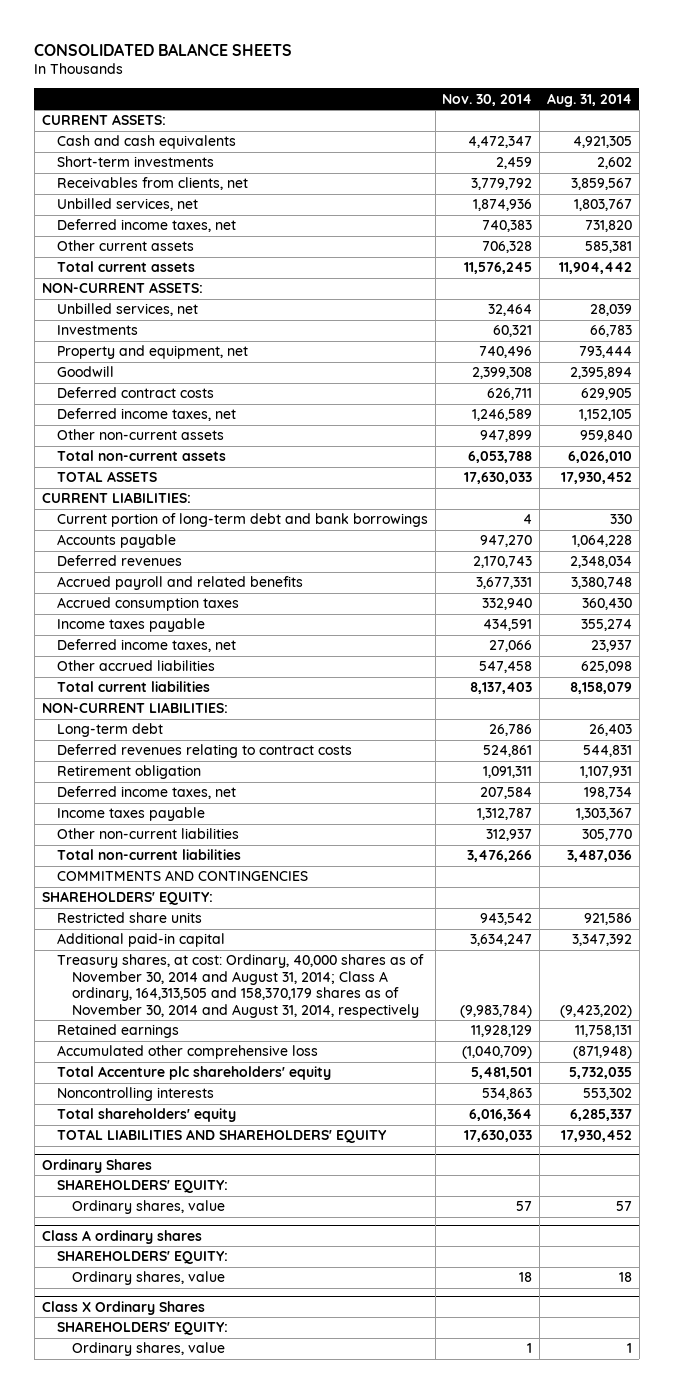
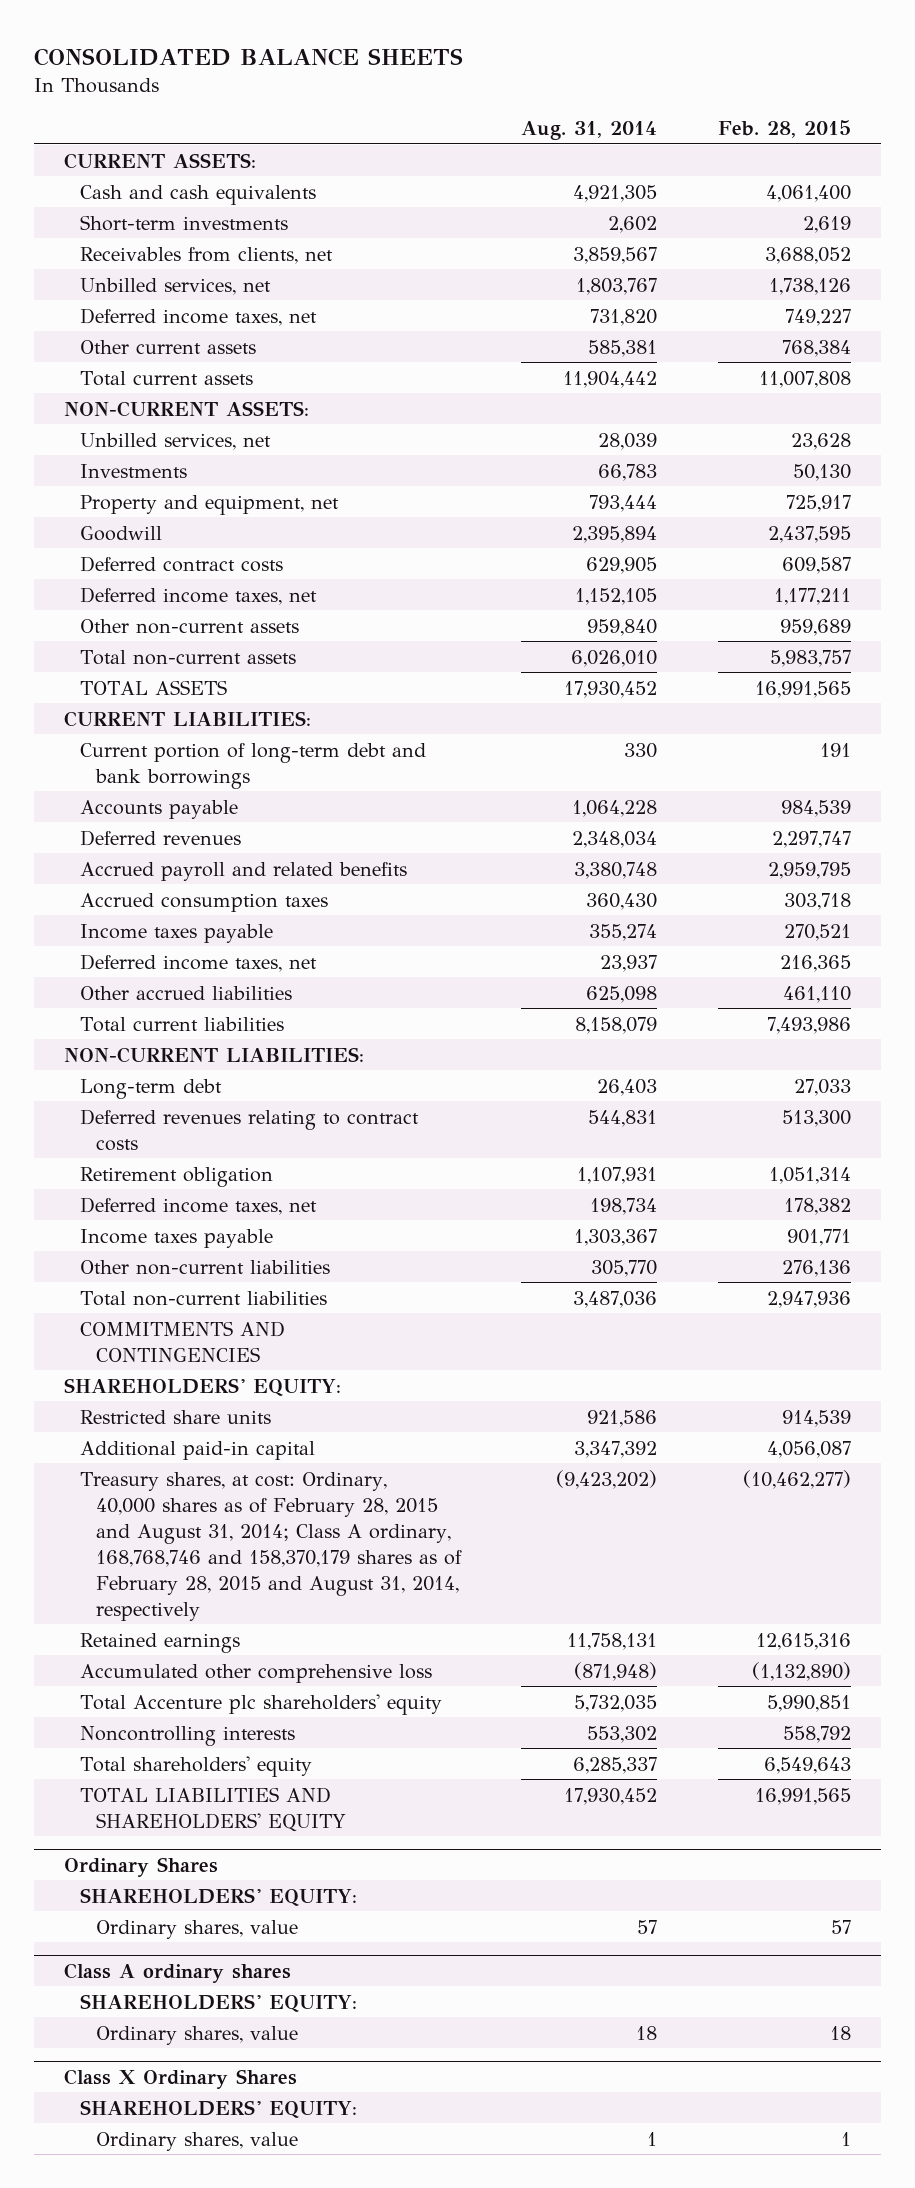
[442,93,533,106] Nov. 30, 2014 -> none
none -> [717,119,851,138] Feb. 28, 2015
[56,954,424,1018] Treasury shares, at cost: Ordinary, 40,000 shares as of November 30, 2014 and August 31, 2014; Class A ordinary, 164,313,505 and 158,370,179 shares as of November 30, 2014 and August 31, 2014, respectively -> [79,1471,462,1621] Treasury shares, at cost: Ordinary, 40,000 shares as of February 28, 2015 and August 31, 2014; Class A ordinary, 168,768,746 and 158,370,179 shares as of February 28, 2015 and August 31, 2014, respectively

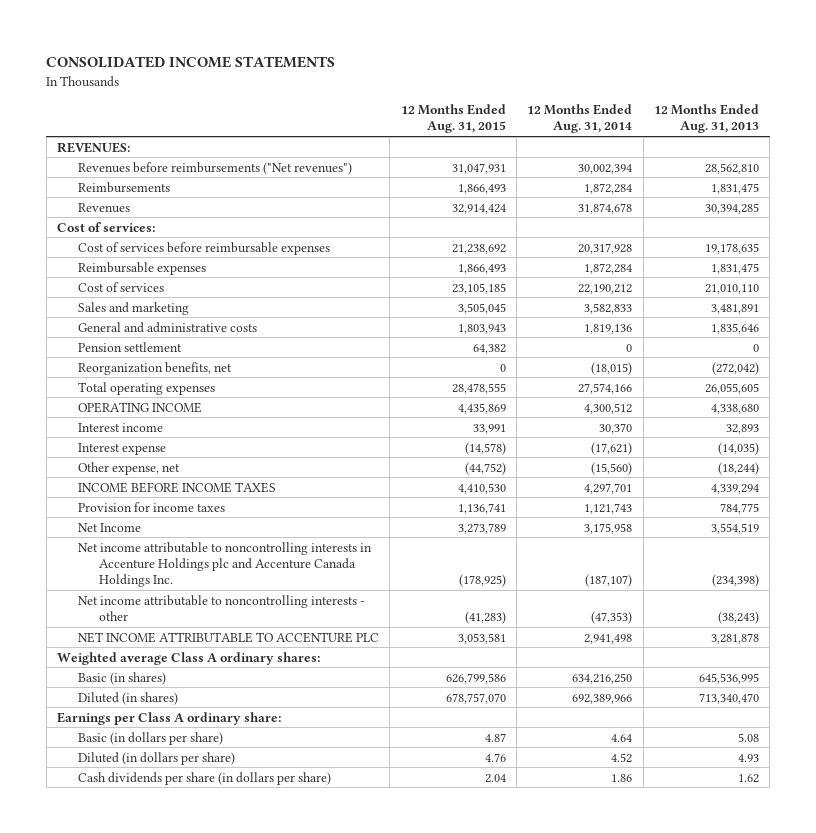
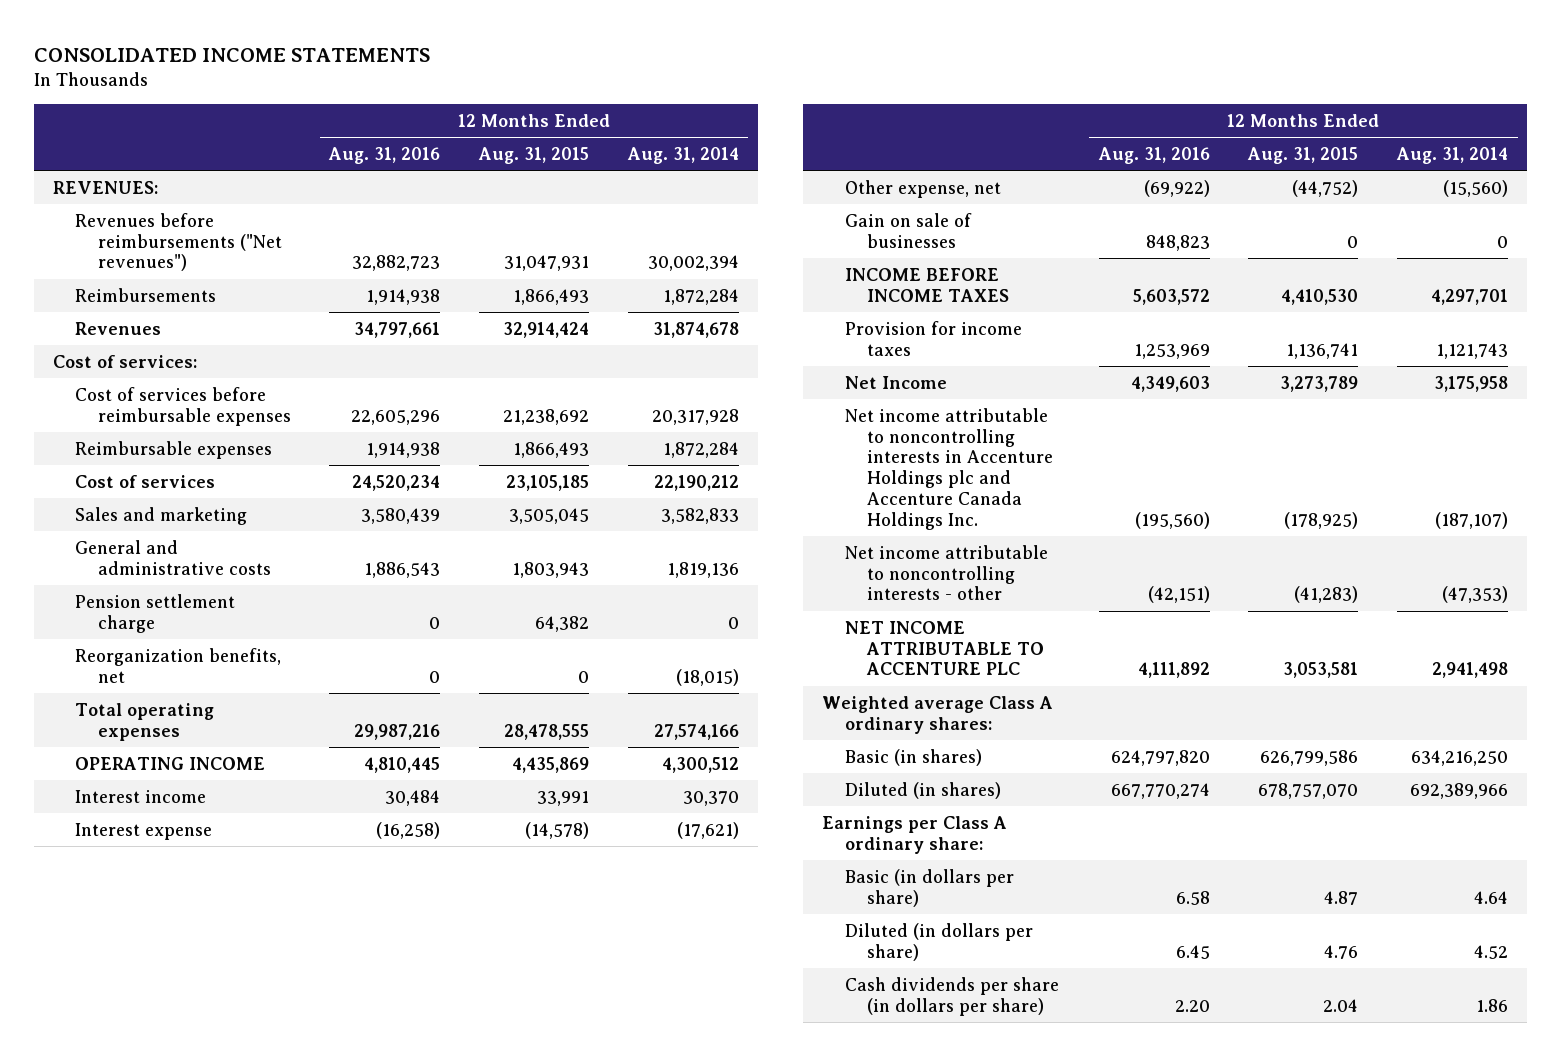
[653,104,759,134] 12 Months Ended Aug. 31, 2013 -> none
none -> [328,147,441,165] Aug. 31, 2016
[77,341,182,352] Pension settlement -> [75,593,236,633] Pension settlement charge
none -> [844,212,972,248] Gain on sale of businesses

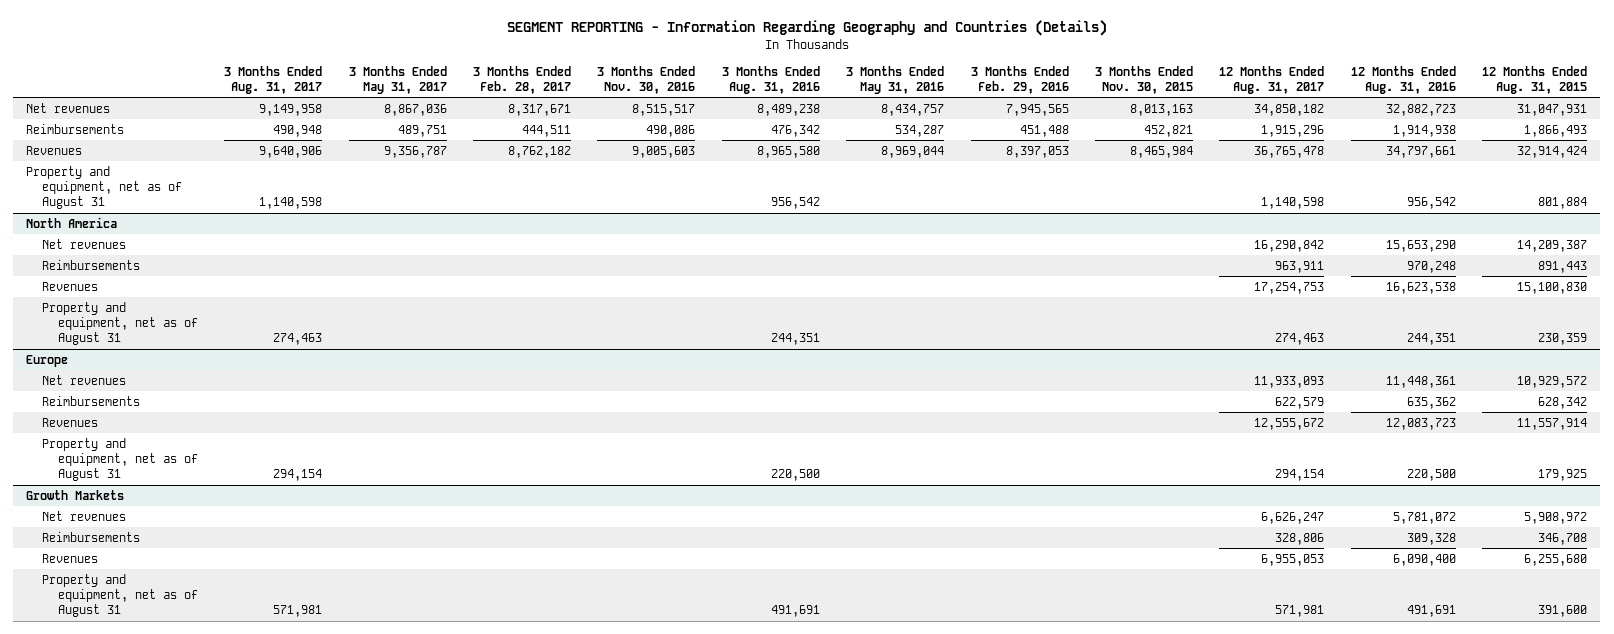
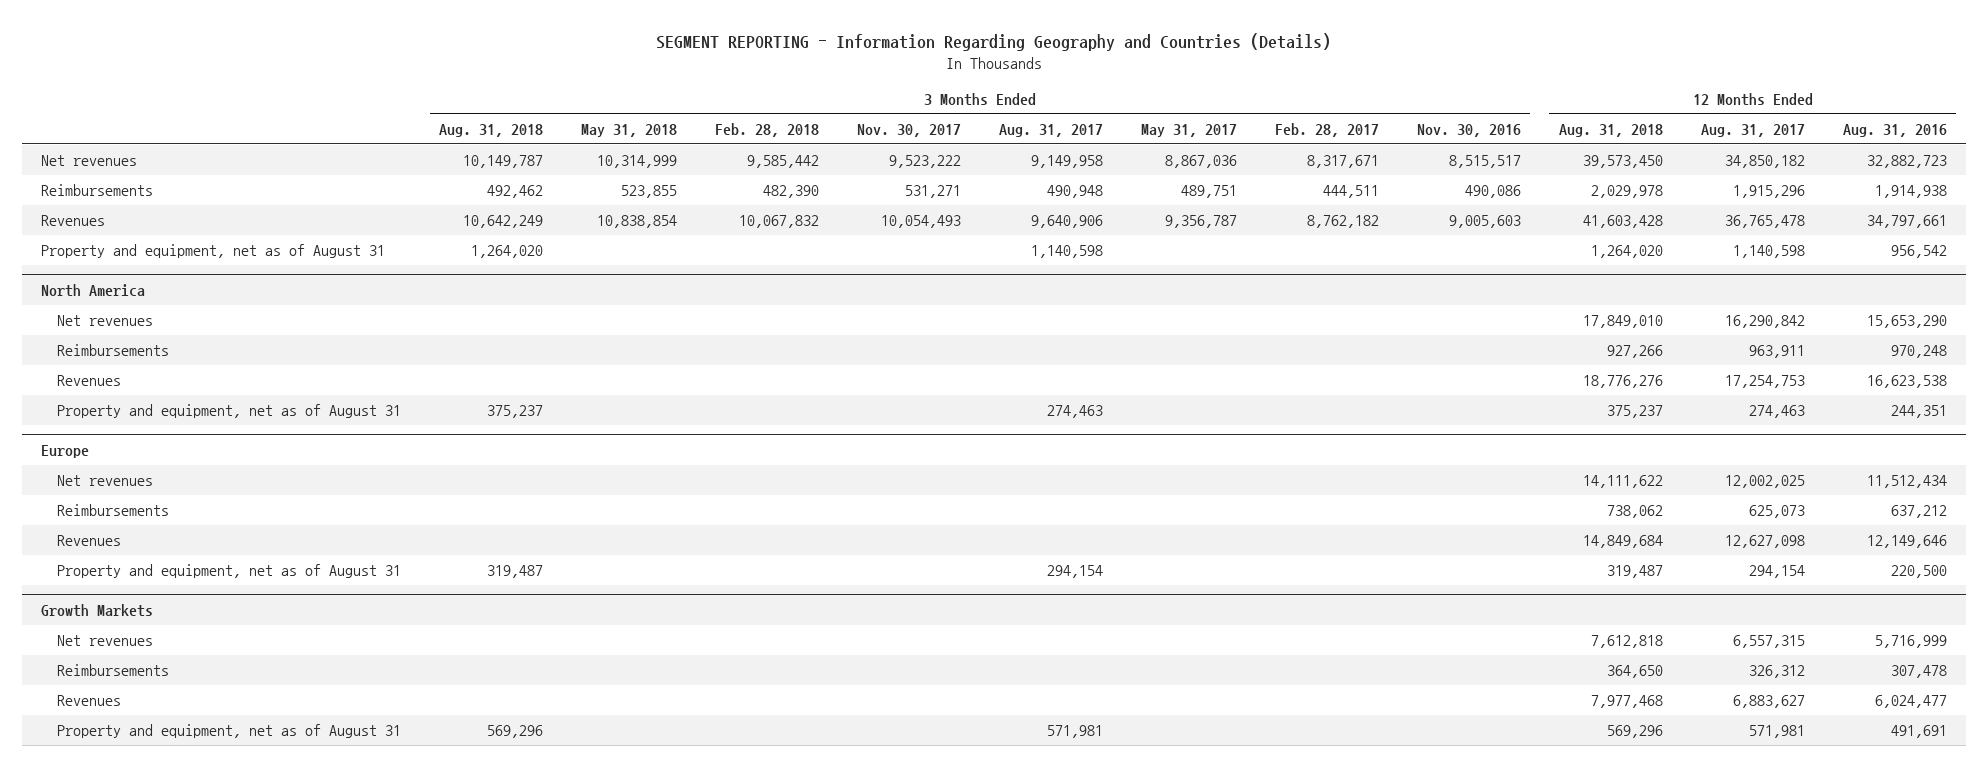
[721,65,820,95] 3 Months Ended Aug. 31, 2016 -> none
[846,65,945,95] 3 Months Ended May 31, 2016 -> none
[970,65,1069,95] 3 Months Ended Feb. 29, 2016 -> none
[1095,65,1194,95] 3 Months Ended Nov. 30, 2015 -> none
[1482,65,1588,95] 12 Months Ended Aug. 31, 2015 -> none
none -> [439,123,544,137] Aug. 31, 2018
none -> [581,123,678,137] May 31, 2018
none -> [715,122,820,137] Feb. 28, 2018
none -> [857,123,962,137] Nov. 30, 2017
none -> [1558,123,1663,137] Aug. 31, 2018
[1254,376,1325,389] 11,933,093 -> [1724,475,1805,489] 12,002,025
[1385,376,1456,389] 11,448,361 -> [1866,475,1947,489] 11,512,434
[1275,397,1325,410] 622,579 -> [1748,505,1805,519] 625,073
[1406,397,1456,410] 635,362 -> [1890,505,1947,519] 637,212
[1254,418,1325,431] 12,555,672 -> [1724,535,1805,549] 12,627,098
[1385,418,1456,431] 12,083,723 -> [1866,535,1947,549] 12,149,646
[1261,512,1325,525] 6,626,247 -> [1732,635,1805,649] 6,557,315
[1392,512,1456,525] 5,781,072 -> [1874,635,1947,649] 5,716,999
[1275,533,1325,546] 328,806 -> [1748,665,1805,679] 326,312
[1406,533,1456,546] 309,328 -> [1890,665,1947,679] 307,478
[1261,554,1325,567] 6,955,053 -> [1732,695,1805,709] 6,883,627
[1392,554,1456,567] 6,090,400 -> [1874,695,1947,709] 6,024,477

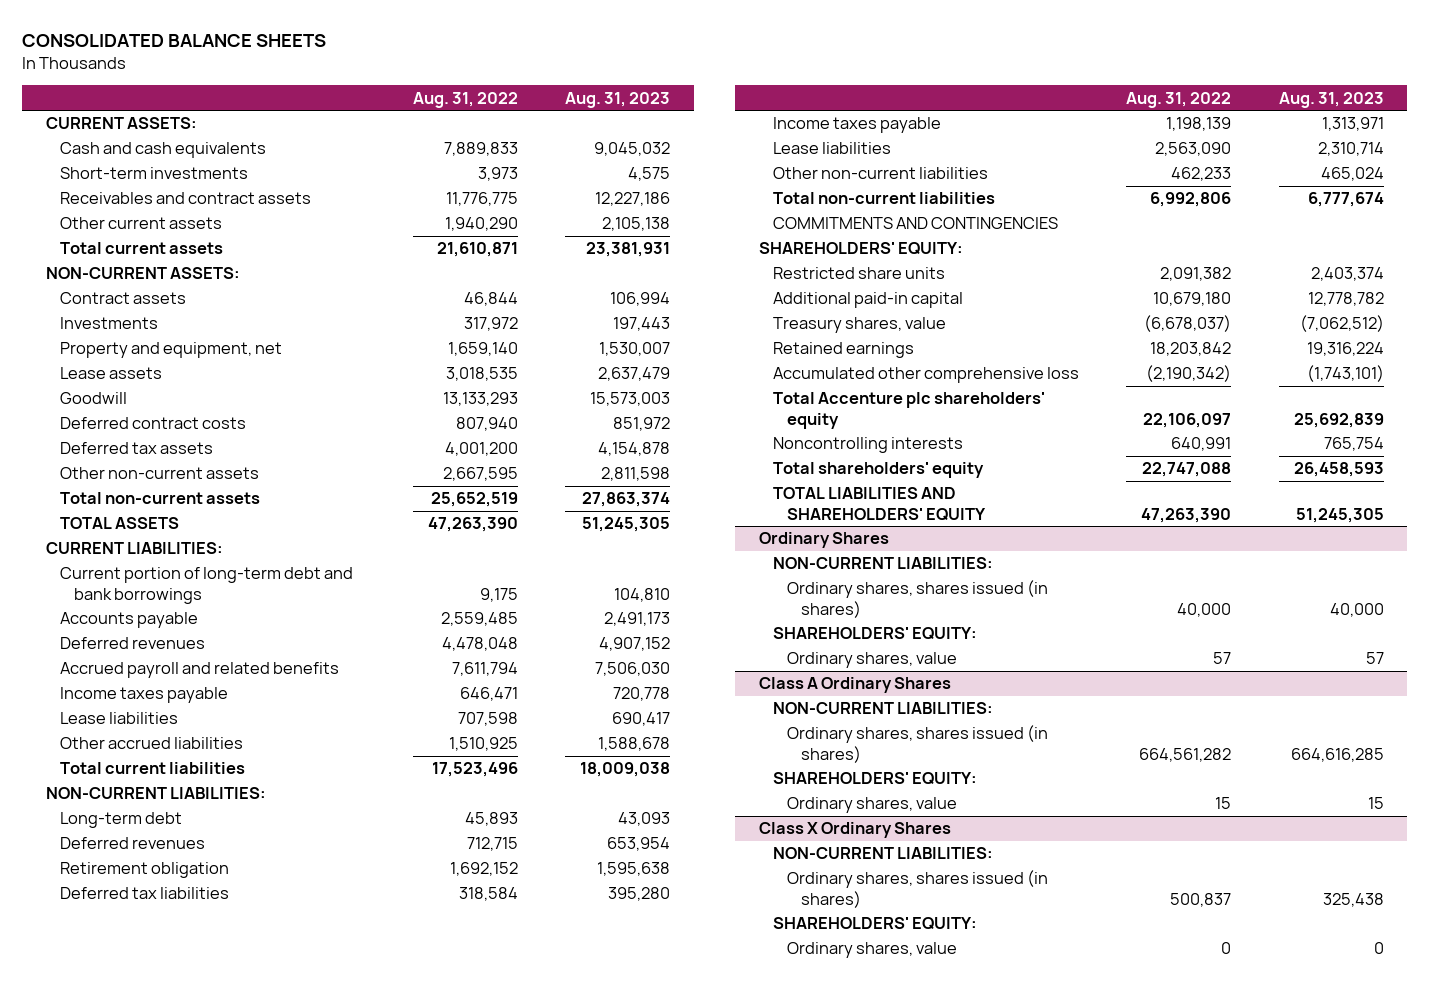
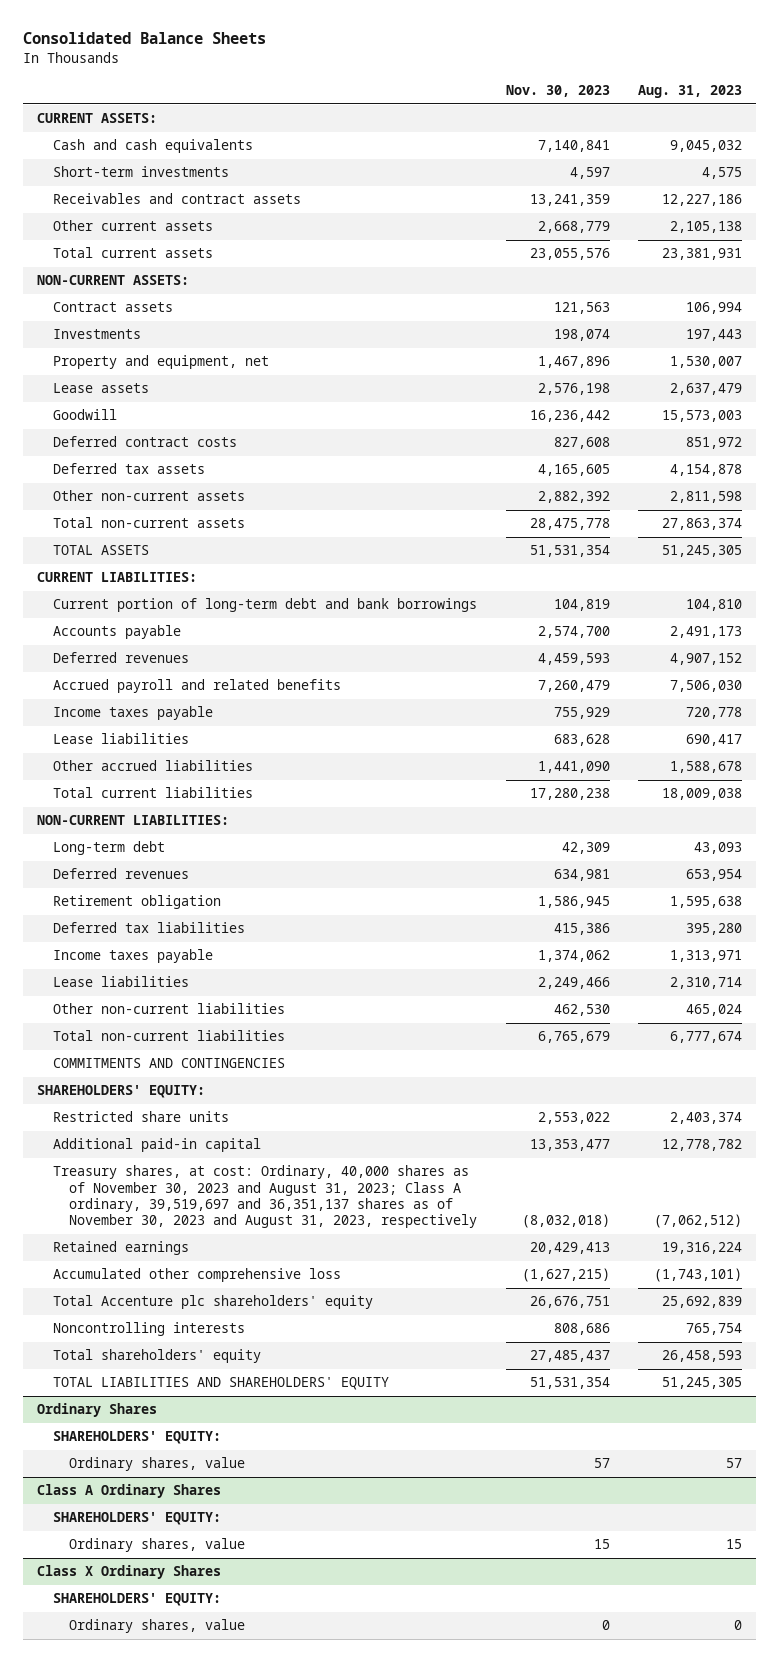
[21,34,326,48] CONSOLIDATED BALANCE SHEETS -> [23,32,267,45] Consolidated Balance Sheets
[413,91,519,108] Aug. 31, 2022 -> none
none -> [505,84,610,97] Nov. 30, 2023
[772,317,946,334] Treasury shares, value -> [53,1165,478,1229] Treasury shares, at cost: Ordinary, 40,000 shares as of November 30, 2023 and August 31, 2023; Class A ordinary, 39,519,697 and 36,351,137 shares as of November 30, 2023 and August 31, 2023, respectively
[772,557,993,570] NON-CURRENT LIABILITIES: -> none
[786,580,1048,618] Ordinary shares, shares issued (in shares) -> none
[772,702,993,715] NON-CURRENT LIABILITIES: -> none
[786,725,1048,763] Ordinary shares, shares issued (in shares) -> none
[772,847,993,860] NON-CURRENT LIABILITIES: -> none
[786,870,1048,908] Ordinary shares, shares issued (in shares) -> none

